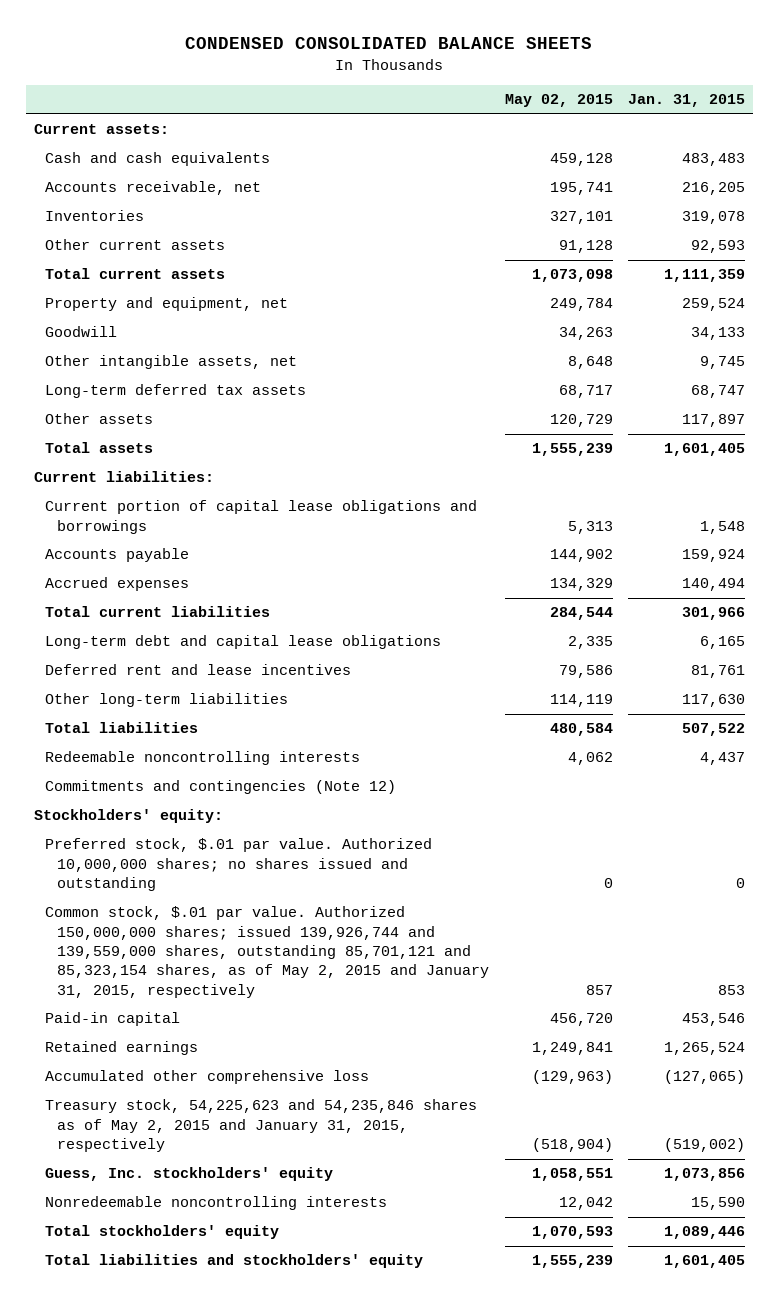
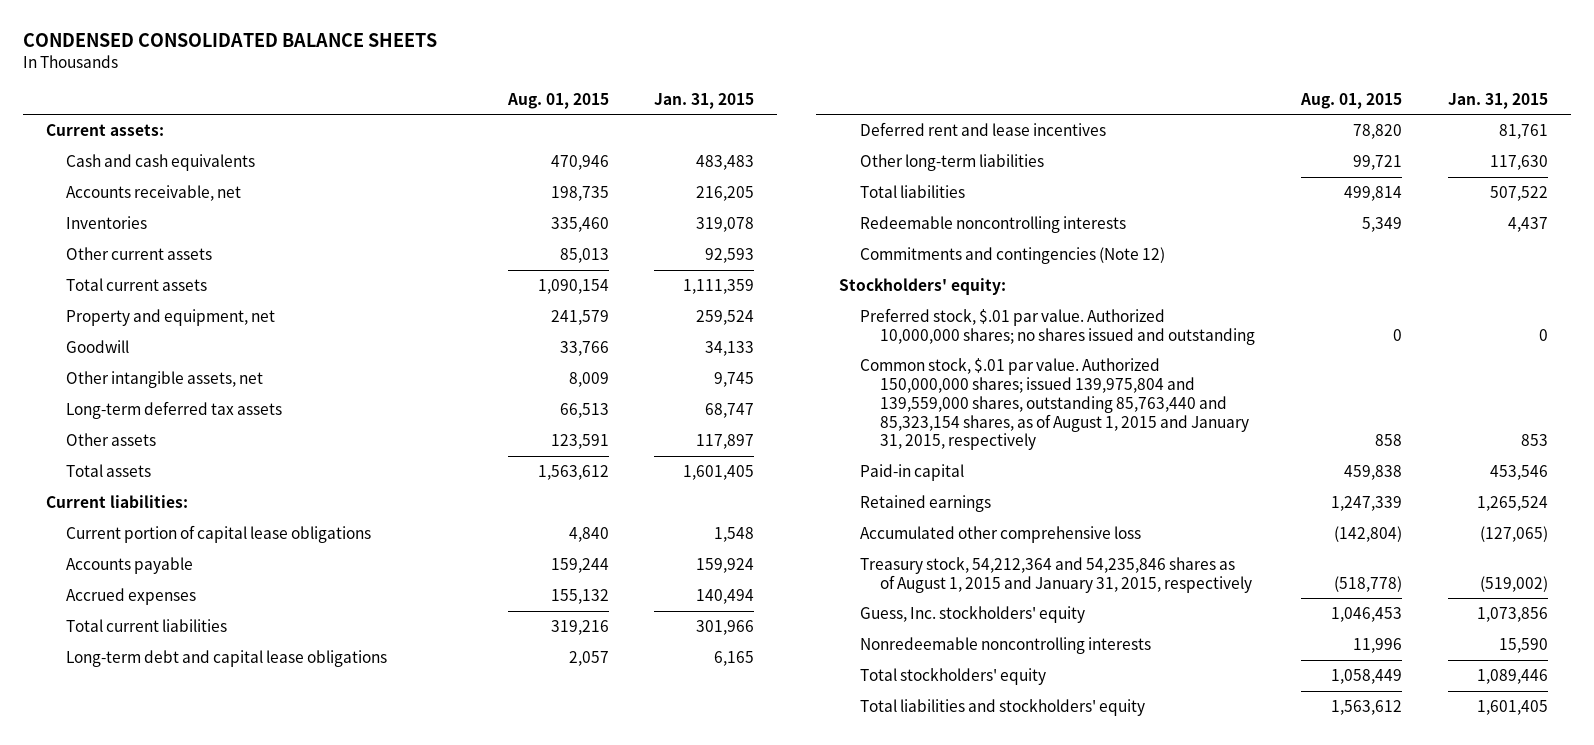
[504,94,613,108] May 02, 2015 -> none
none -> [506,92,609,109] Aug. 01, 2015
[45,500,478,534] Current portion of capital lease obligations and borrowings -> [66,524,372,543] Current portion of capital lease obligations
[45,906,490,998] Common stock, $.01 par value. Authorized 150,000,000 shares; issued 139,926,744 and 139,559,000 shares, outstanding 85,701,121 and 85,323,154 shares, as of May 2, 2015 and January 31, 2015, respectively -> [859,357,1250,451] Common stock, $.01 par value. Authorized 150,000,000 shares; issued 139,975,804 and 139,559,000 shares, outstanding 85,763,440 and 85,323,154 shares, as of August 1, 2015 and January 31, 2015, respectively
[45,1099,478,1153] Treasury stock, 54,225,623 and 54,235,846 shares as of May 2, 2015 and January 31, 2015, respectively -> [859,556,1253,593] Treasury stock, 54,212,364 and 54,235,846 shares as of August 1, 2015 and January 31, 2015, respectively

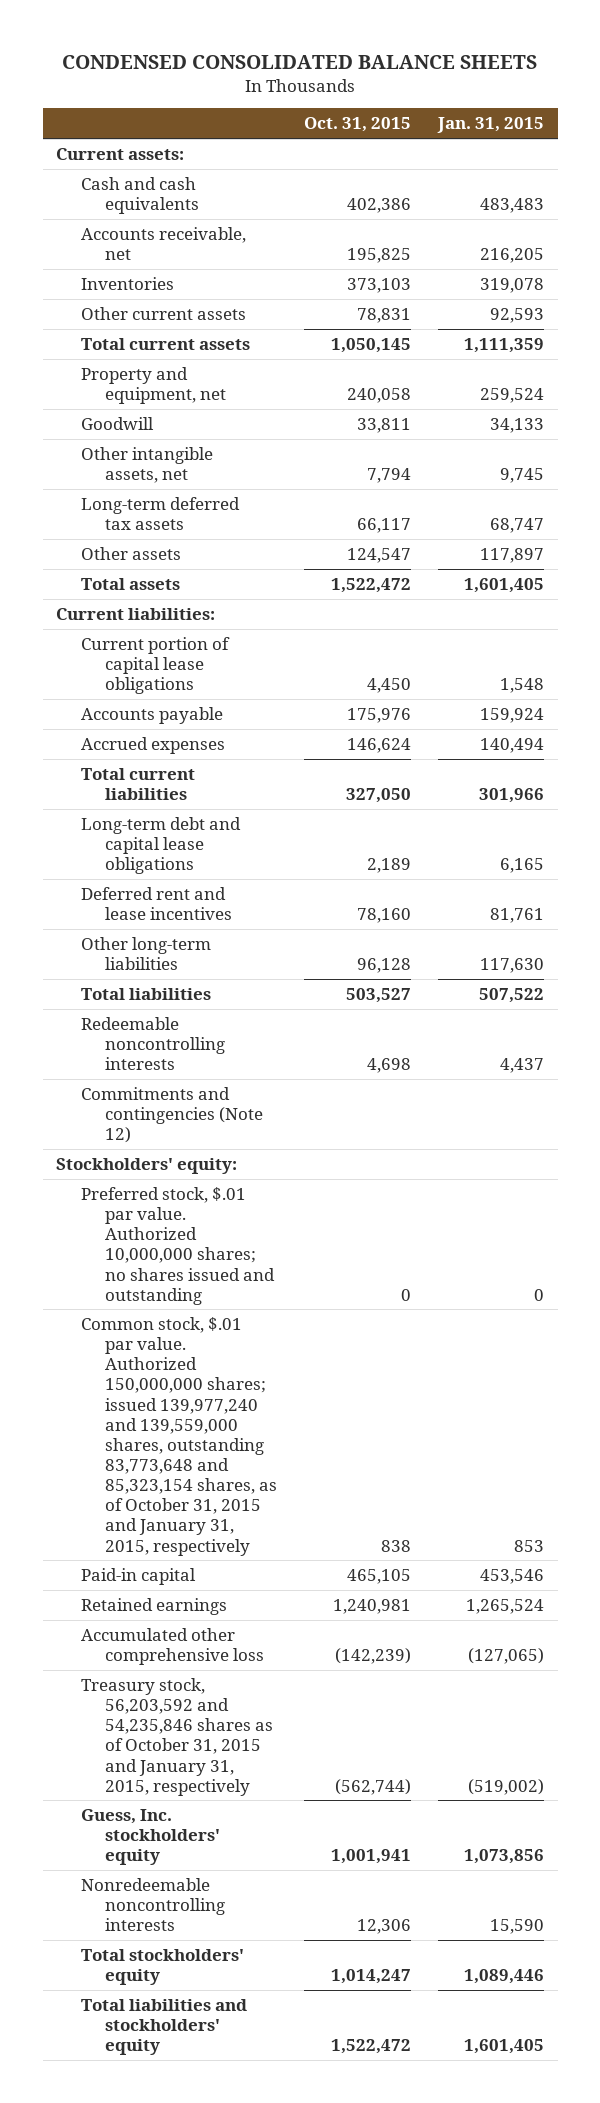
[506,92,609,109] Aug. 01, 2015 -> none
none -> [304,117,412,133] Oct. 31, 2015
[859,357,1250,451] Common stock, $.01 par value. Authorized 150,000,000 shares; issued 139,975,804 and 139,559,000 shares, outstanding 85,763,440 and 85,323,154 shares, as of August 1, 2015 and January 31, 2015, respectively -> [80,1316,278,1556] Common stock, $.01 par value. Authorized 150,000,000 shares; issued 139,977,240 and 139,559,000 shares, outstanding 83,773,648 and 85,323,154 shares, as of October 31, 2015 and January 31, 2015, respectively
[859,556,1253,593] Treasury stock, 54,212,364 and 54,235,846 shares as of August 1, 2015 and January 31, 2015, respectively -> [80,1677,274,1796] Treasury stock, 56,203,592 and 54,235,846 shares as of October 31, 2015 and January 31, 2015, respectively

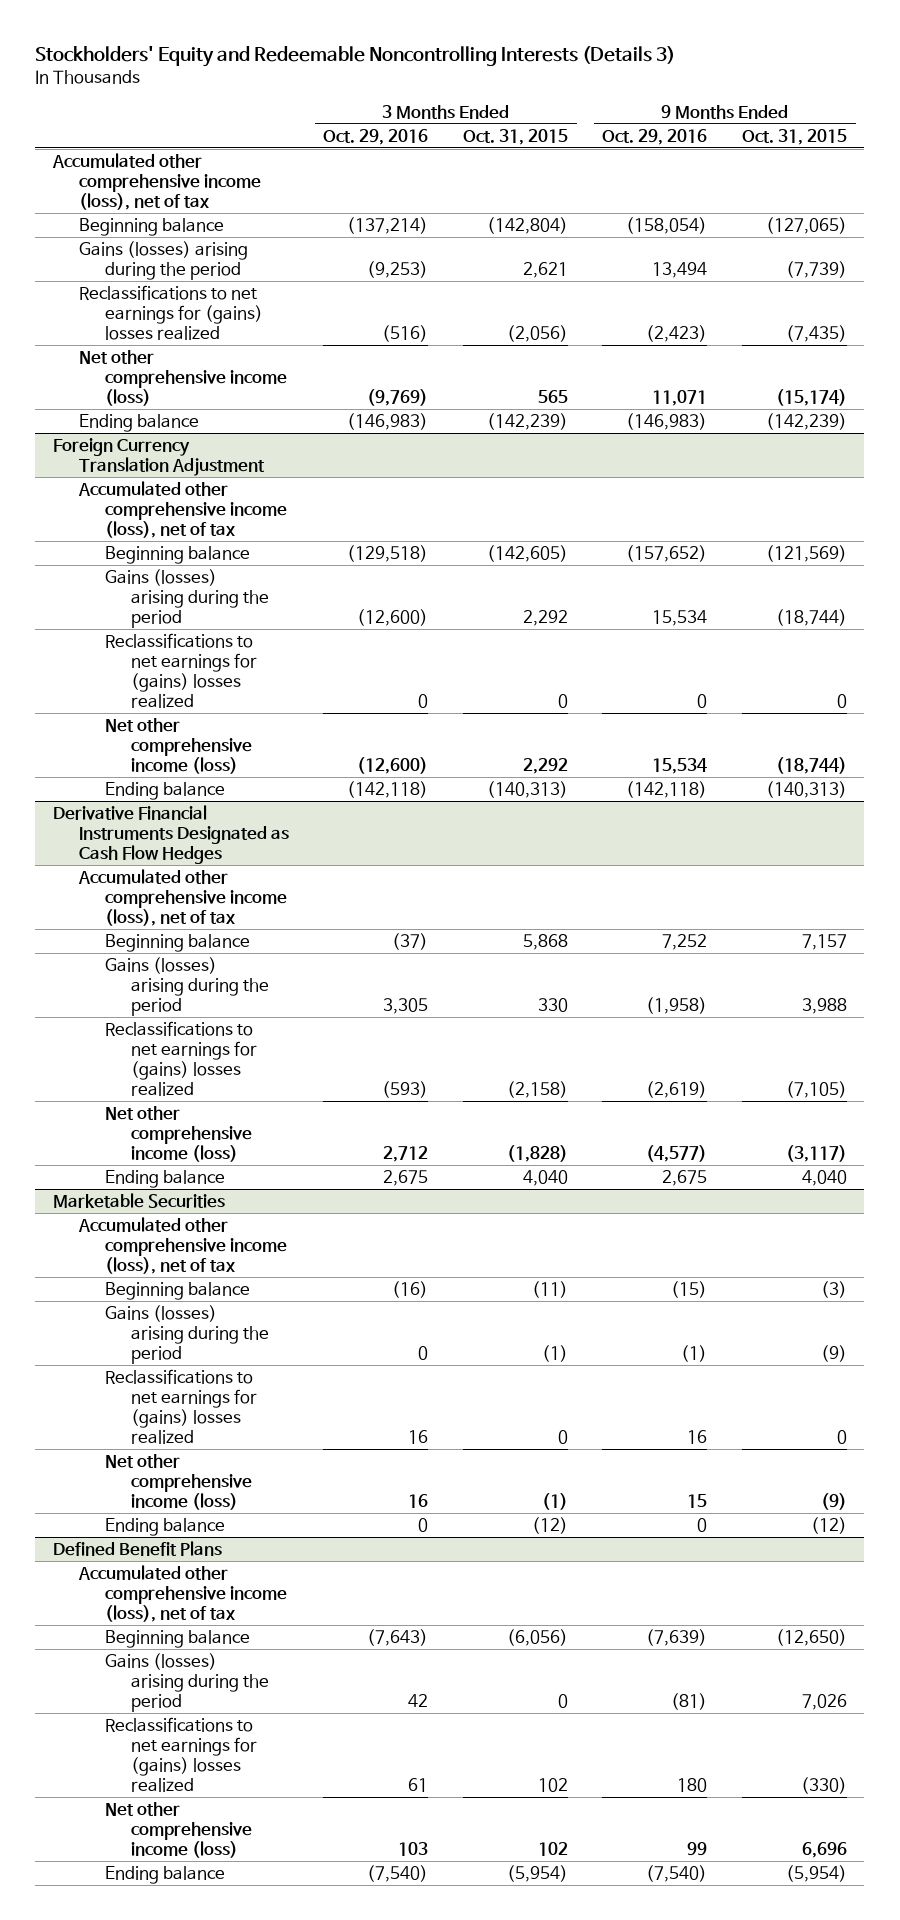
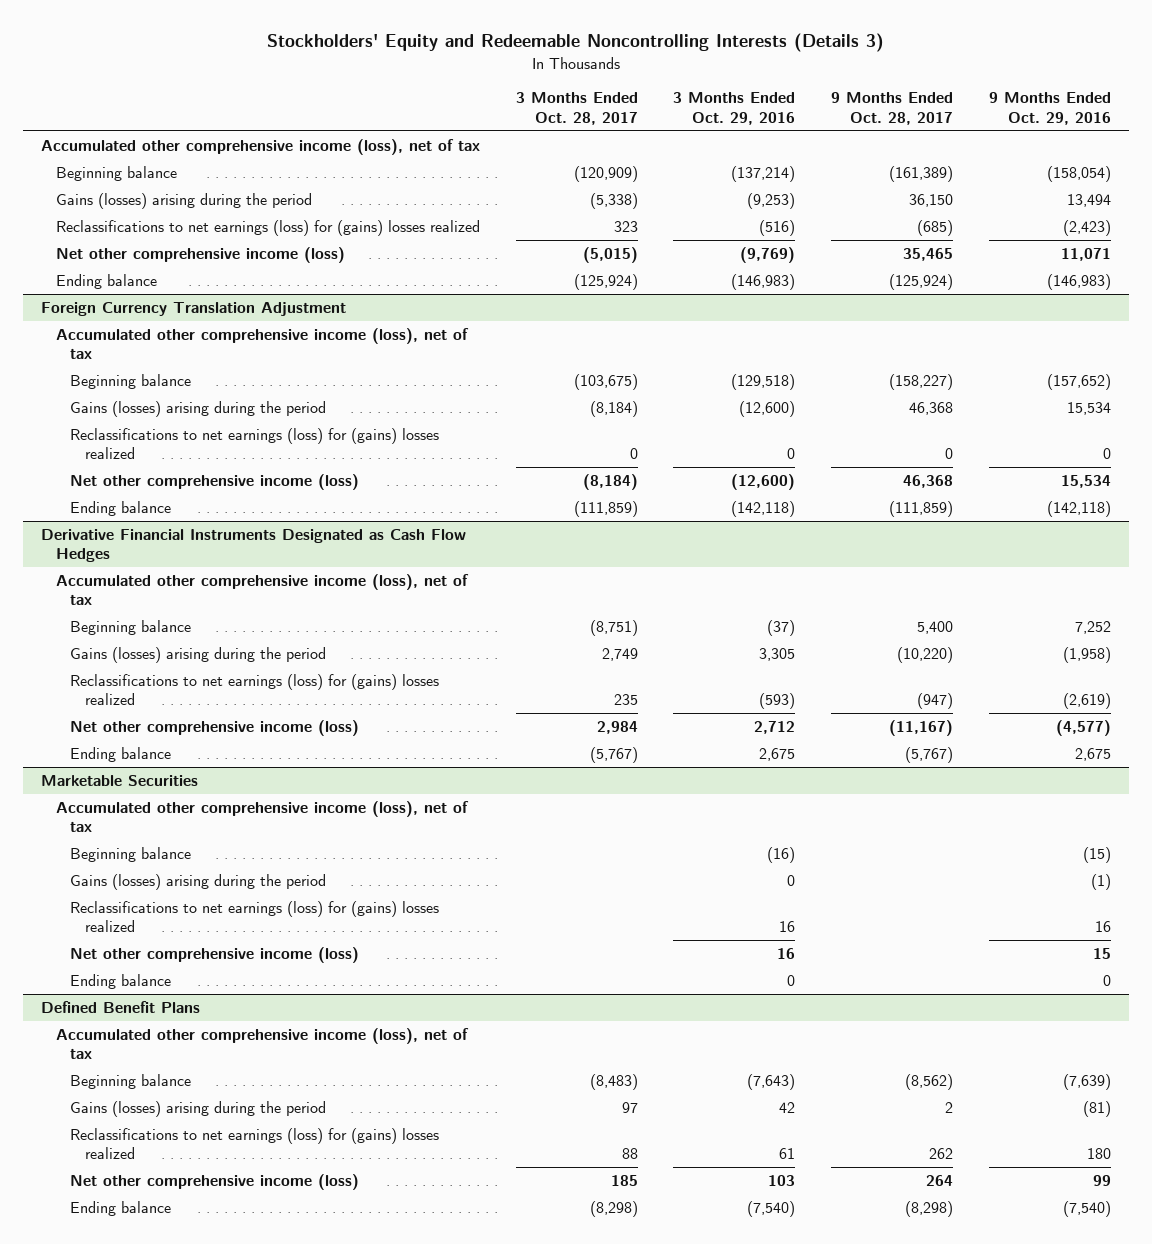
[462,128,568,145] Oct. 31, 2015 -> none
[742,128,848,145] Oct. 31, 2015 -> none
none -> [515,92,638,125] 3 Months Ended Oct. 28, 2017
none -> [831,92,954,125] 9 Months Ended Oct. 28, 2017
[78,284,263,340] Reclassifications to net earnings for (gains) losses realized -> [55,220,480,237] Reclassifications to net earnings (loss) for (gains) losses realized
[104,632,258,708] Reclassifications to net earnings for (gains) losses realized -> [70,428,440,460] Reclassifications to net earnings (loss) for (gains) losses realized
[104,1020,258,1096] Reclassifications to net earnings for (gains) losses realized -> [70,674,440,706] Reclassifications to net earnings (loss) for (gains) losses realized
[104,1368,258,1444] Reclassifications to net earnings for (gains) losses realized -> [70,901,440,933] Reclassifications to net earnings (loss) for (gains) losses realized
[104,1716,258,1792] Reclassifications to net earnings for (gains) losses realized -> [70,1128,440,1160] Reclassifications to net earnings (loss) for (gains) losses realized

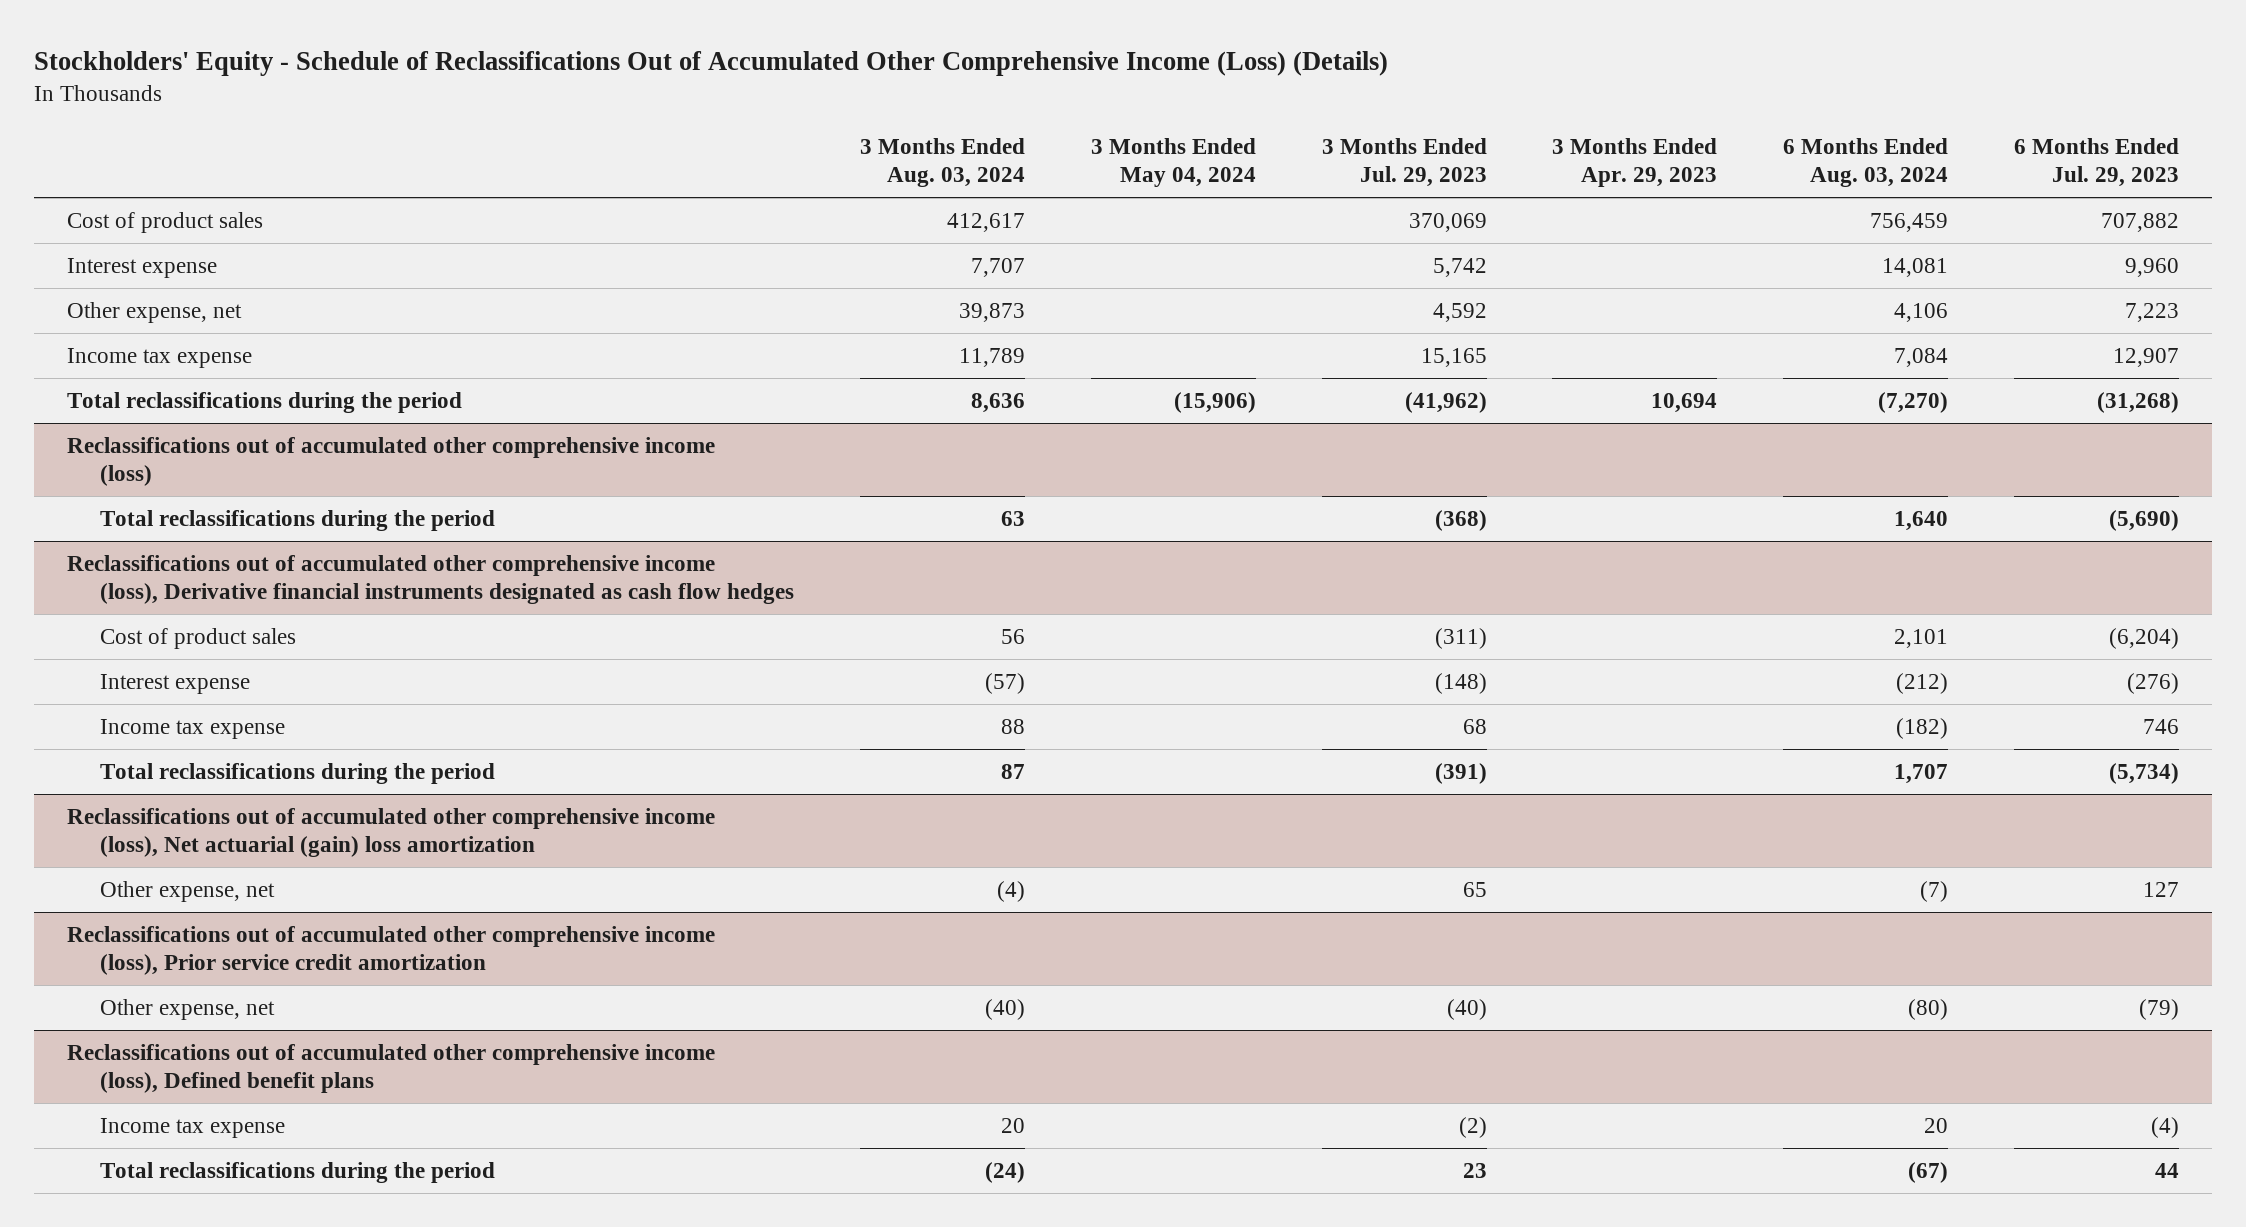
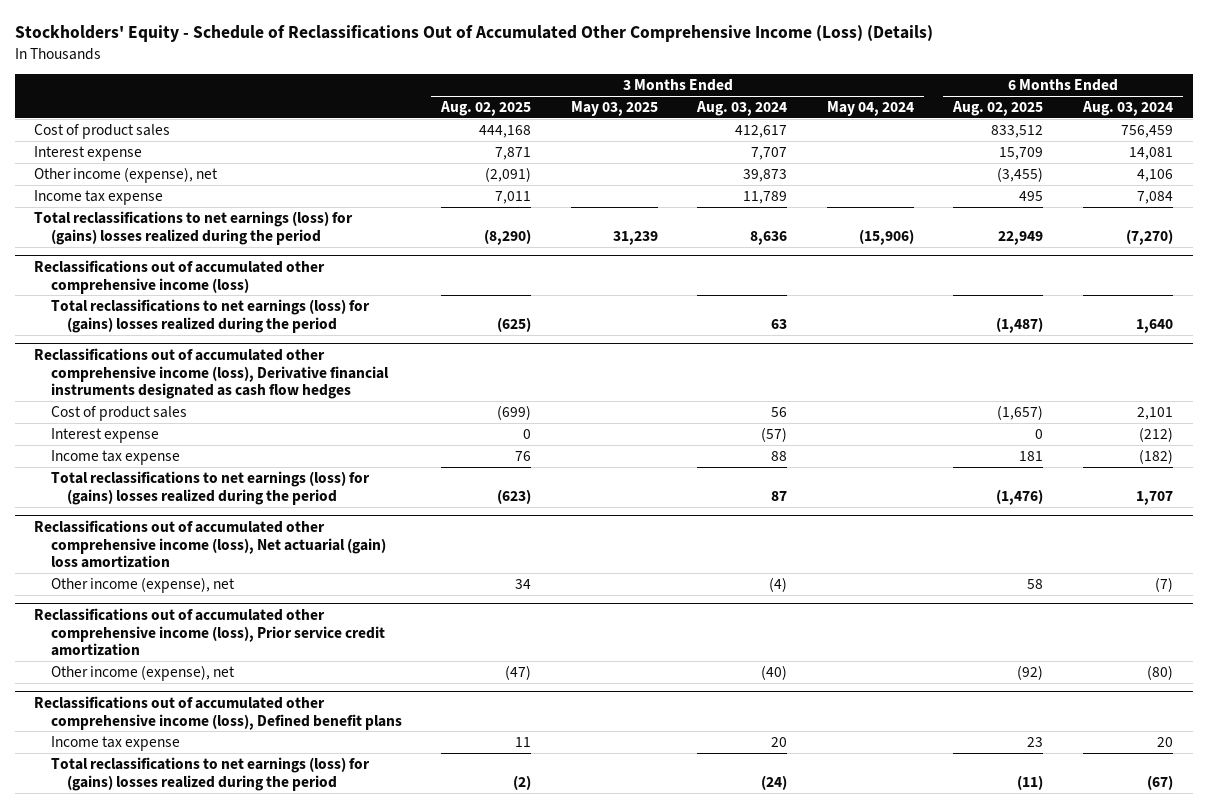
[1321,138,1487,188] 3 Months Ended Jul. 29, 2023 -> none
[1552,138,1718,188] 3 Months Ended Apr. 29, 2023 -> none
[2013,138,2179,188] 6 Months Ended Jul. 29, 2023 -> none
none -> [440,101,532,117] Aug. 02, 2025
none -> [570,101,658,117] May 03, 2025
none -> [952,101,1044,117] Aug. 02, 2025
[67,301,243,323] Other expense, net -> [34,166,219,183] Other income (expense), net
[67,391,463,413] Total reclassifications during the period -> [34,210,354,245] Total reclassifications to net earnings (loss) for (gains) losses realized during the period
[100,509,496,531] Total reclassifications during the period -> [50,298,370,333] Total reclassifications to net earnings (loss) for (gains) losses realized during the period
[100,762,496,784] Total reclassifications during the period -> [50,470,370,505] Total reclassifications to net earnings (loss) for (gains) losses realized during the period
[100,880,276,902] Other expense, net -> [50,576,235,593] Other income (expense), net
[100,998,276,1020] Other expense, net -> [50,664,235,681] Other income (expense), net
[100,1161,496,1183] Total reclassifications during the period -> [50,756,370,791] Total reclassifications to net earnings (loss) for (gains) losses realized during the period

